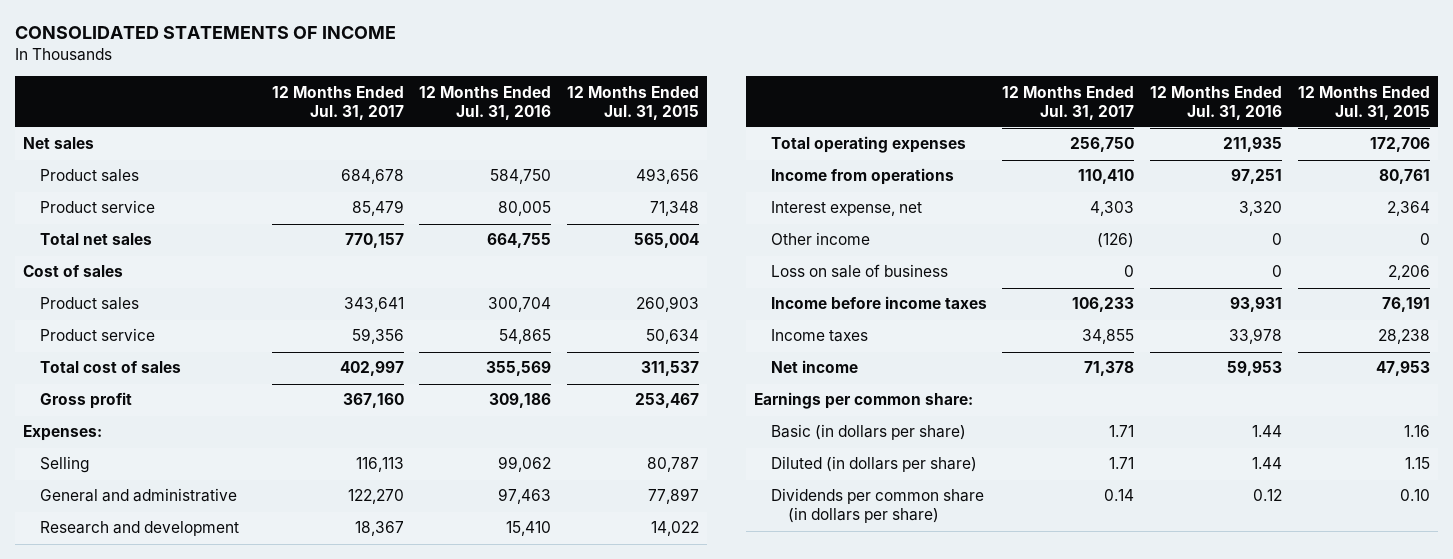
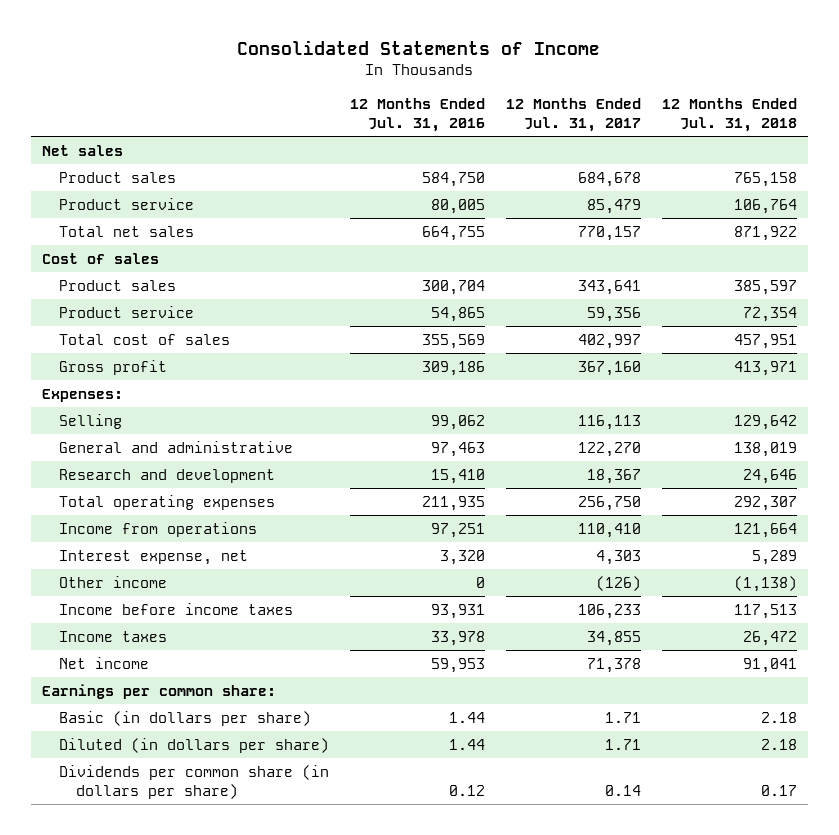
[15,26,397,40] CONSOLIDATED STATEMENTS OF INCOME -> [237,39,601,55] Consolidated Statements of Income
[567,85,700,120] 12 Months Ended Jul. 31, 2015 -> none
none -> [662,97,798,133] 12 Months Ended Jul. 31, 2018
[770,264,948,279] Loss on sale of business -> none

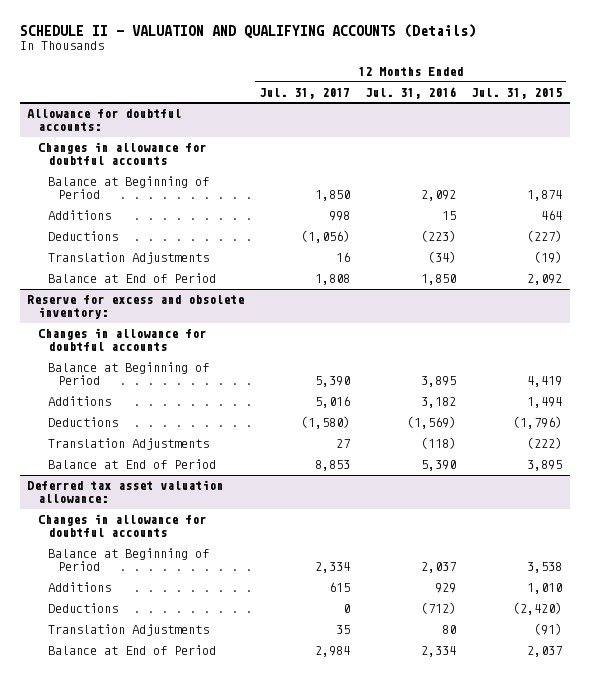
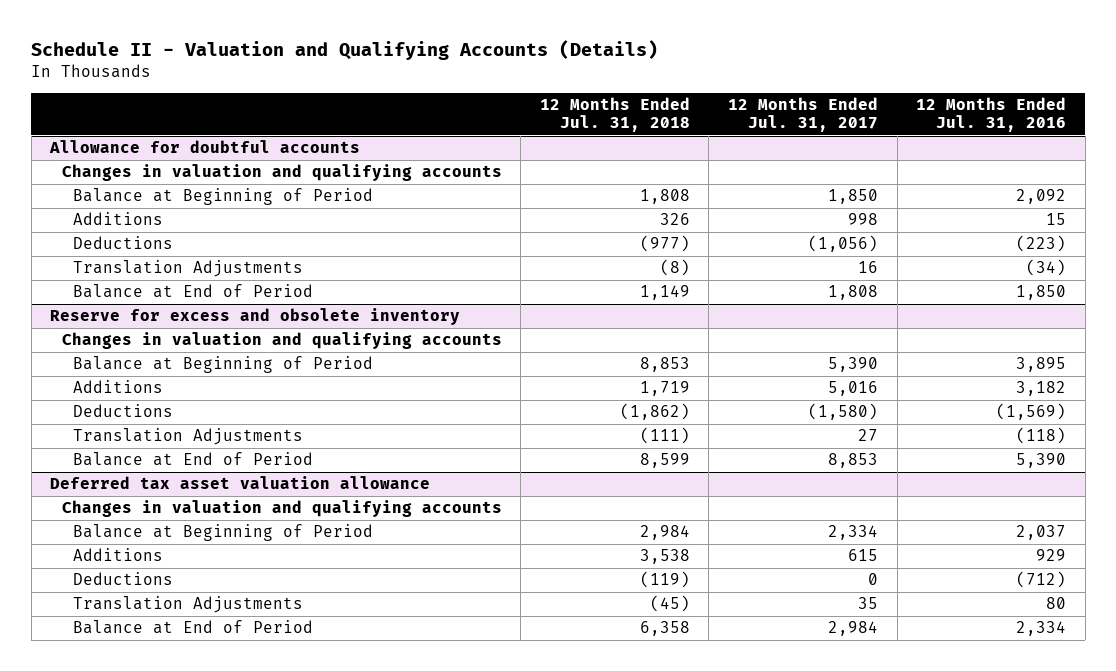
[19,24,476,39] SCHEDULE II - VALUATION AND QUALIFYING ACCOUNTS (Details) -> [31,39,659,60] Schedule II - Valuation and Qualifying Accounts (Details)
[471,87,563,99] Jul. 31, 2015 -> none
none -> [539,97,690,133] 12 Months Ended Jul. 31, 2018
[27,109,182,132] Allowance for doubtful accounts: -> [49,140,361,154] Allowance for doubtful accounts
[37,142,206,166] Changes in allowance for doubtful accounts -> [61,164,502,182] Changes in valuation and qualifying accounts
[27,295,245,320] Reserve for excess and obsolete inventory: -> [50,308,461,326] Reserve for excess and obsolete inventory
[37,328,206,352] Changes in allowance for doubtful accounts -> [61,332,502,350] Changes in valuation and qualifying accounts
[27,480,224,504] Deferred tax asset valuation allowance: -> [50,476,431,490] Deferred tax asset valuation allowance
[37,514,206,538] Changes in allowance for doubtful accounts -> [61,500,502,518] Changes in valuation and qualifying accounts

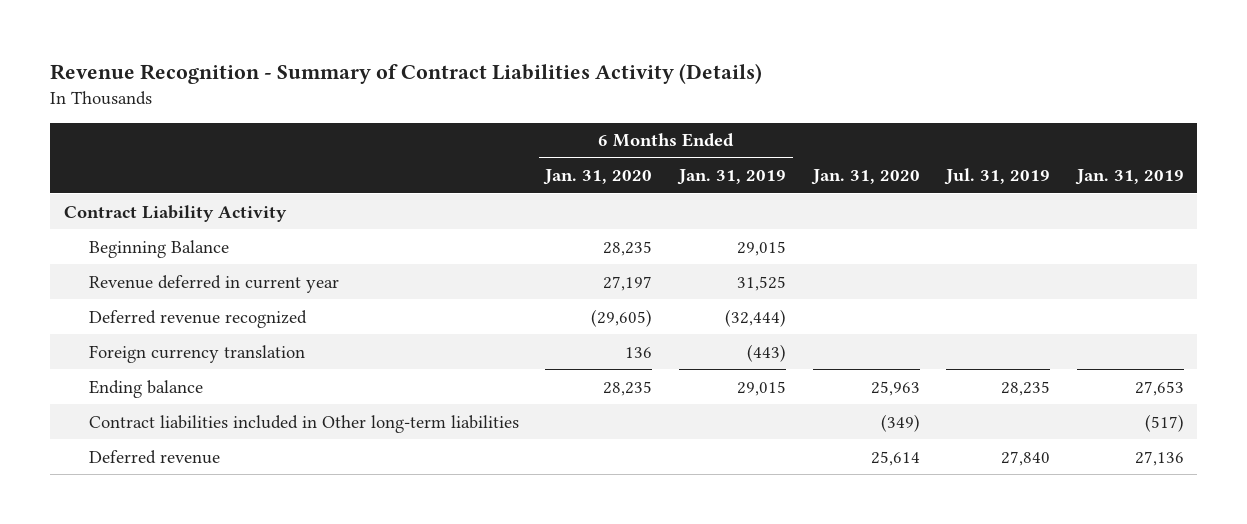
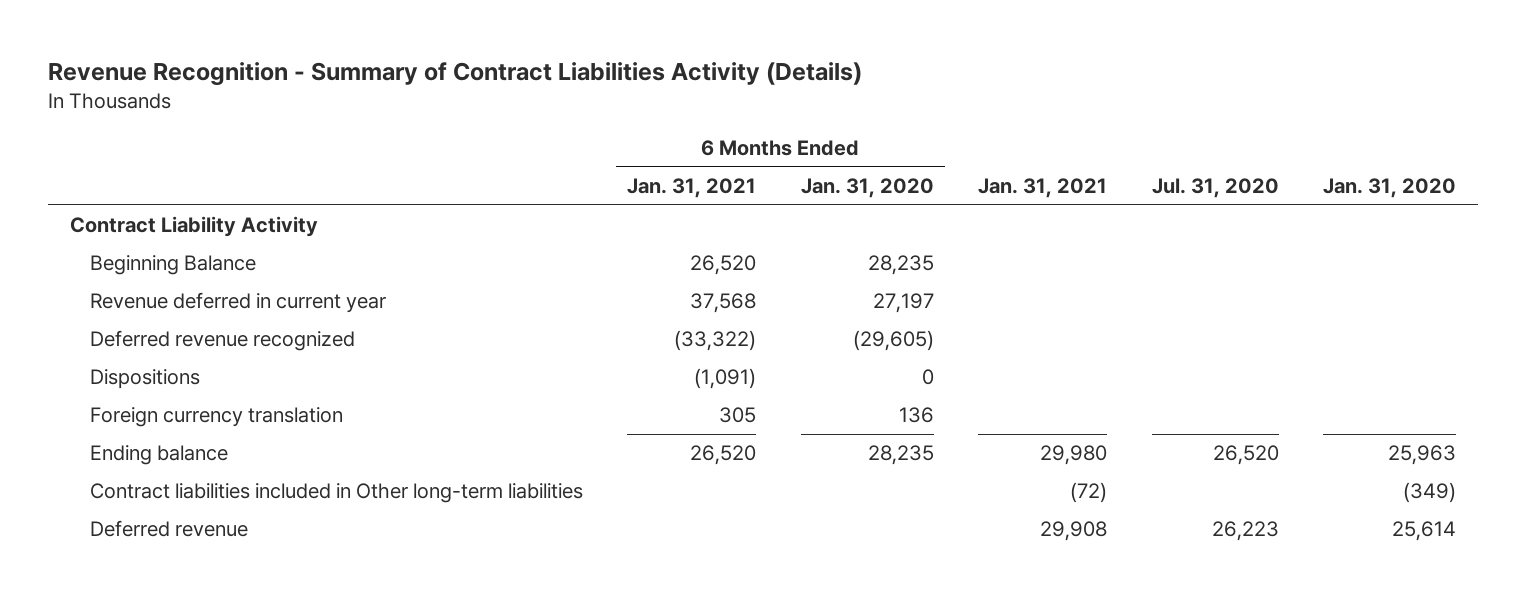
[676,169,786,186] Jan. 31, 2019 -> none
[944,168,1051,186] Jul. 31, 2019 -> none
[1074,169,1184,186] Jan. 31, 2019 -> none
none -> [627,177,757,198] Jan. 31, 2021
none -> [978,177,1108,198] Jan. 31, 2021
none -> [1151,177,1279,198] Jul. 31, 2020
none -> [89,369,200,390] Dispositions

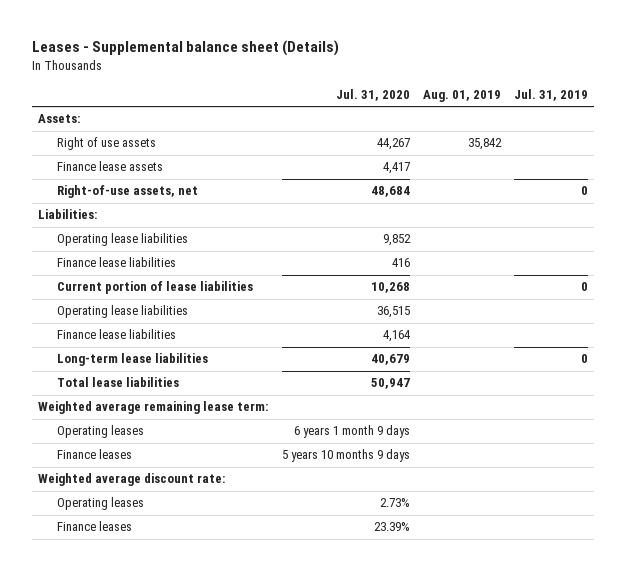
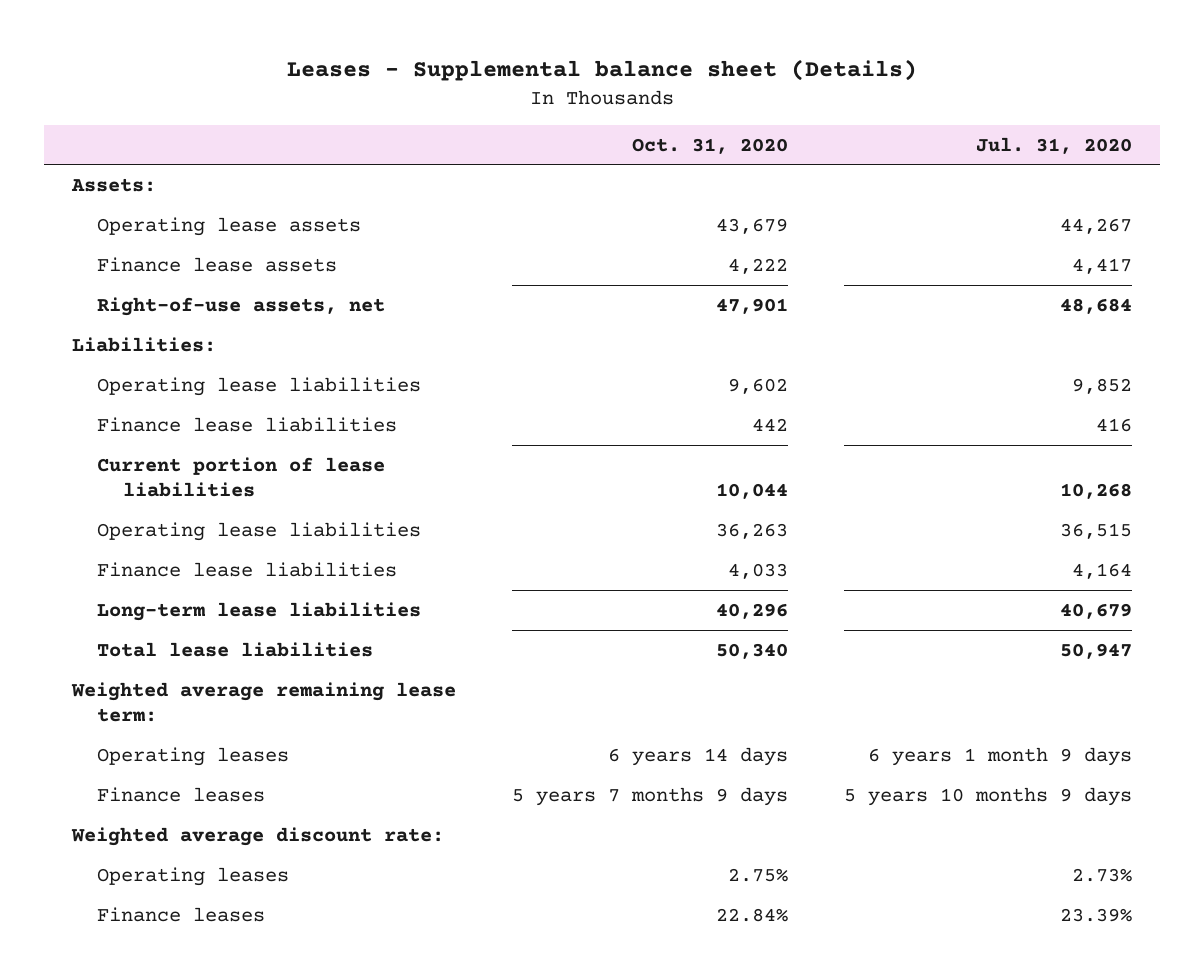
[422,90,501,103] Aug. 01, 2019 -> none
[513,89,588,102] Jul. 31, 2019 -> none
none -> [632,137,789,154] Oct. 31, 2020
[56,137,156,151] Right of use assets -> [97,216,362,236] Operating lease assets

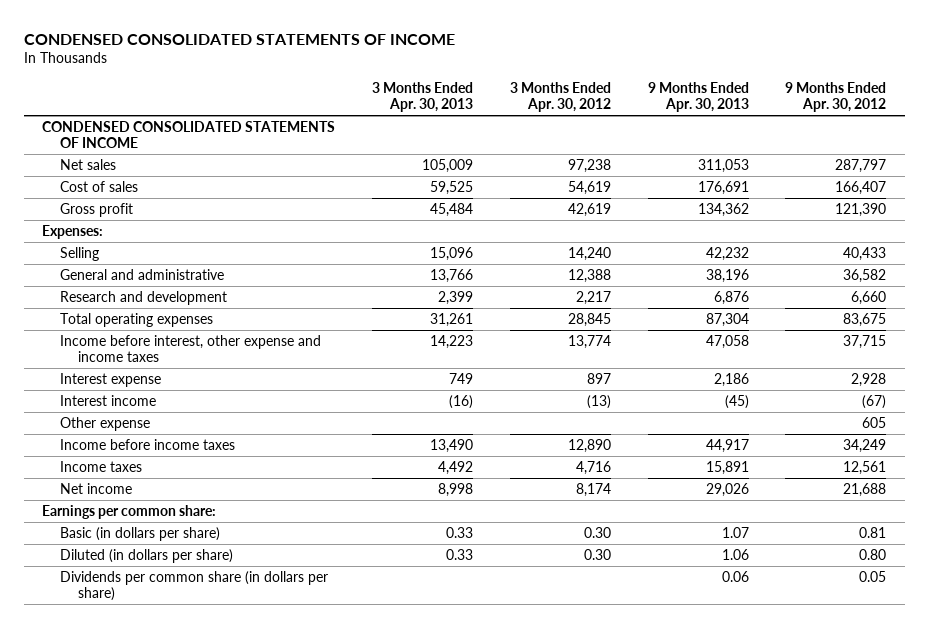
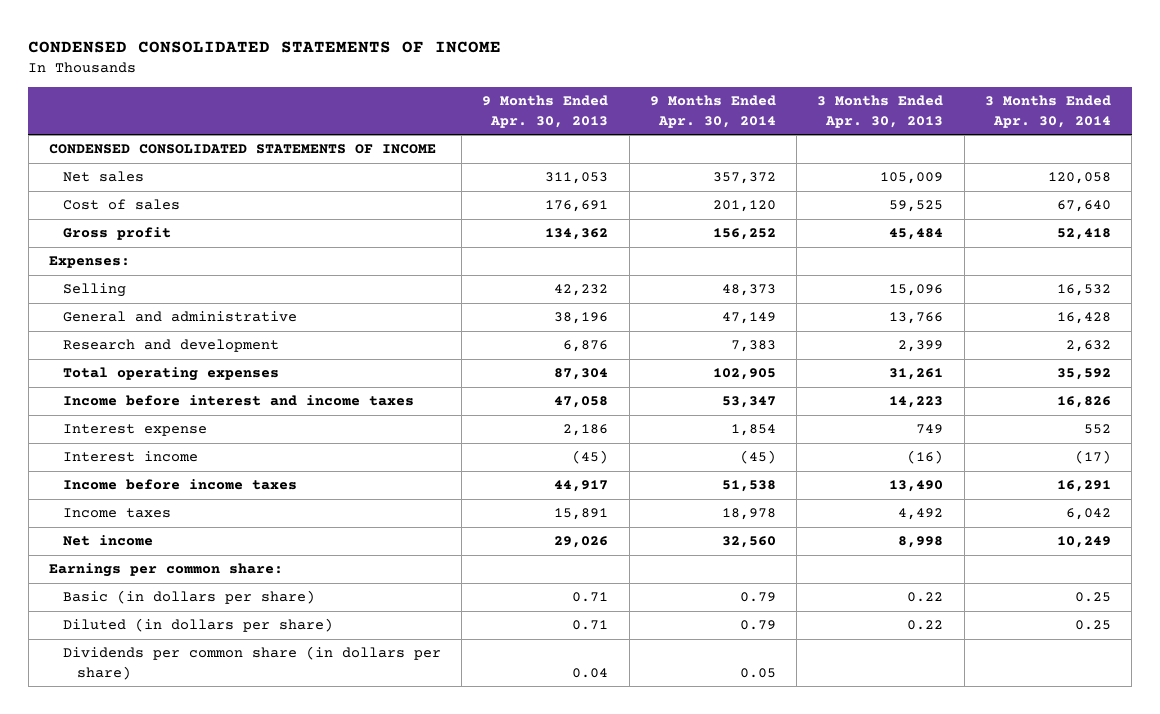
[509,82,611,113] 3 Months Ended Apr. 30, 2012 -> none
[785,82,887,113] 9 Months Ended Apr. 30, 2012 -> none
none -> [649,95,776,128] 9 Months Ended Apr. 30, 2014
none -> [984,95,1111,128] 3 Months Ended Apr. 30, 2014
[59,335,321,362] Income before interest, other expense and income taxes -> [62,395,414,407] Income before interest and income taxes
[59,417,150,432] Other expense -> none
[445,527,473,539] 0.33 -> [907,592,944,603] 0.22
[721,527,749,539] 1.07 -> [572,592,609,603] 0.71
[445,549,473,561] 0.33 -> [907,620,944,631] 0.22
[721,549,749,561] 1.06 -> [572,620,609,631] 0.71
[721,571,749,583] 0.06 -> [572,667,609,678] 0.04

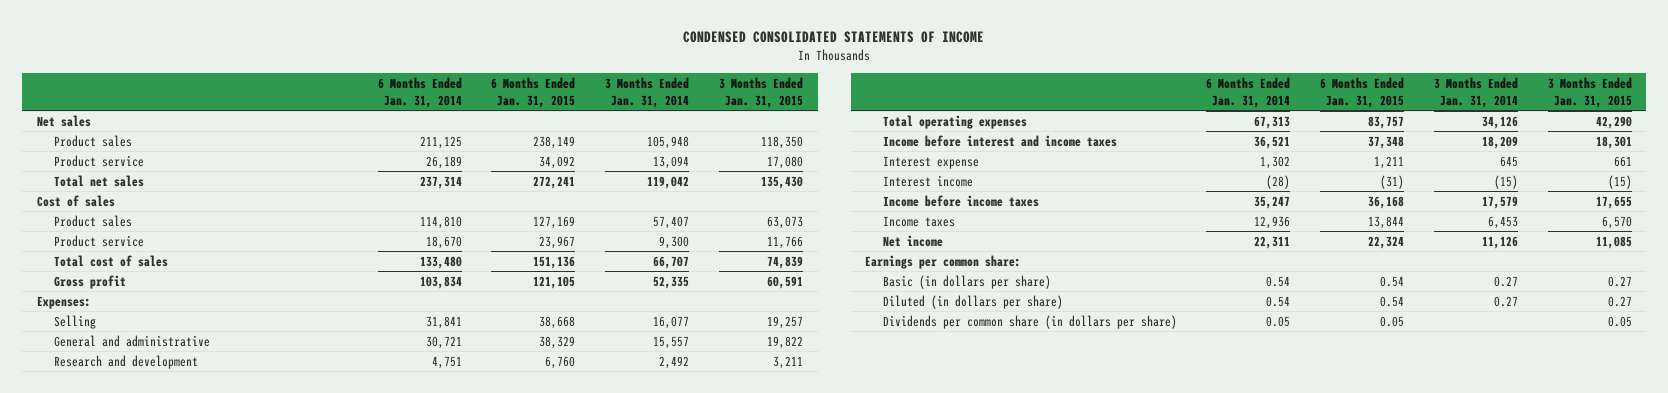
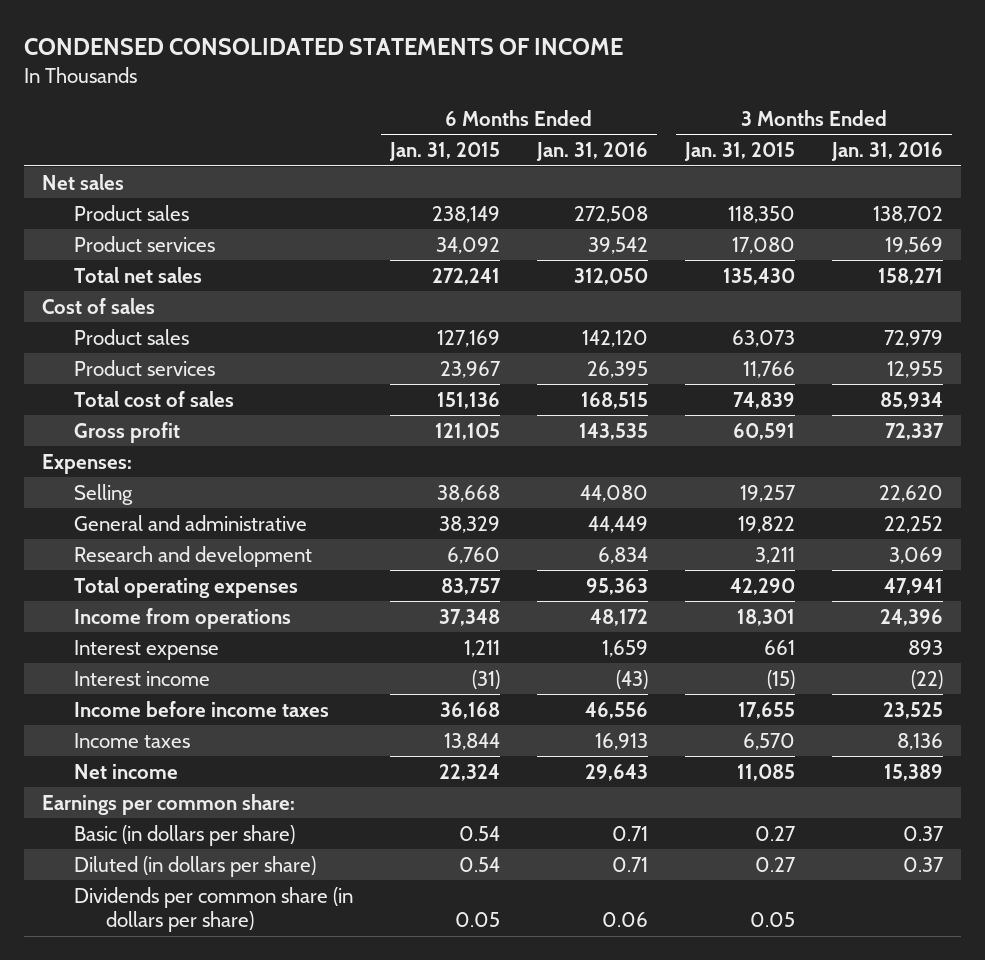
[377,77,462,108] 6 Months Ended Jan. 31, 2014 -> none
[605,77,690,108] 3 Months Ended Jan. 31, 2014 -> none
none -> [535,142,648,162] Jan. 31, 2016
none -> [830,142,943,162] Jan. 31, 2016
[53,154,144,167] Product service -> [73,235,215,252] Product services
[53,234,144,247] Product service -> [73,359,215,376] Product services
[882,134,1117,147] Income before interest and income taxes -> [73,607,291,629] Income from operations

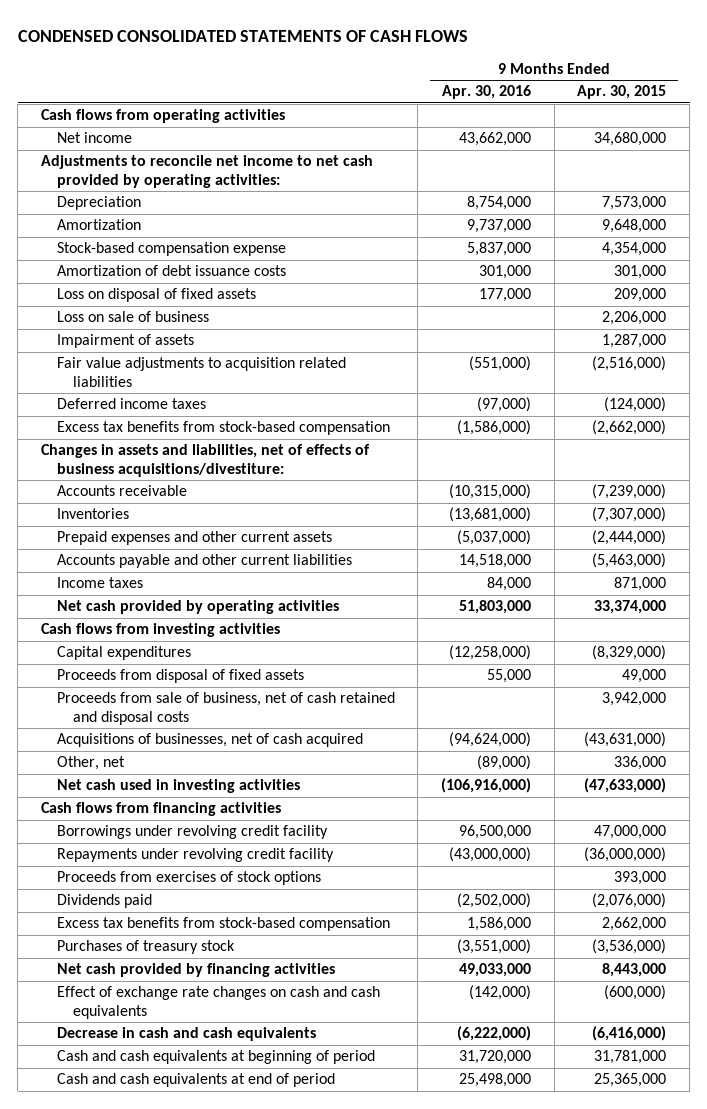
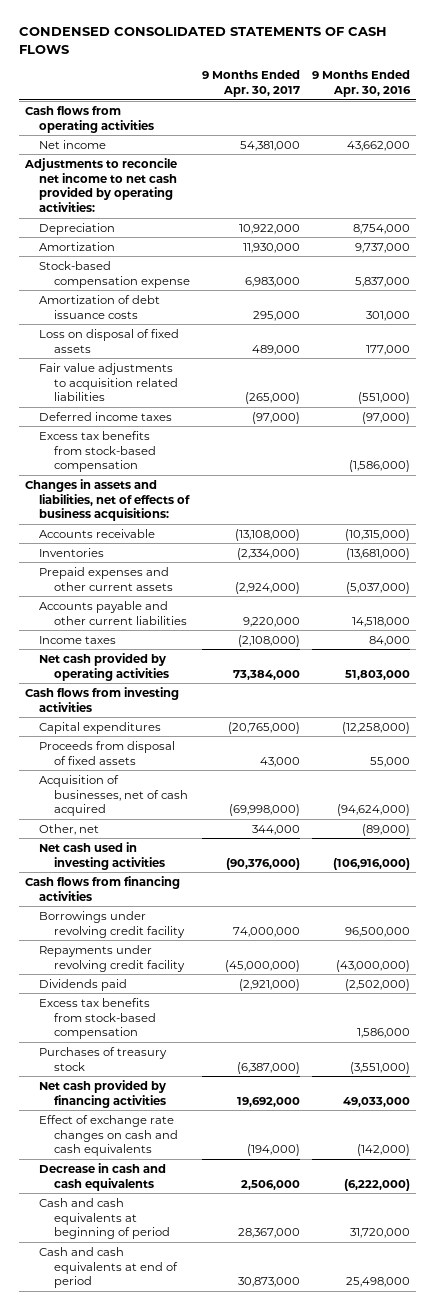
[577,85,667,100] Apr. 30, 2015 -> none
none -> [201,70,300,98] 9 Months Ended Apr. 30, 2017
[56,311,209,323] Loss on sale of business -> none
[56,334,194,349] Impairment of assets -> none
[40,444,370,478] Changes in assets and liabilities, net of effects of business acquisitions/divestiture: -> [24,478,191,522] Changes in assets and liabilities, net of effects of business acquisitions:
[56,692,395,726] Proceeds from sale of business, net of cash retained and disposal costs -> none
[56,733,363,748] Acquisitions of businesses, net of cash acquired -> [39,774,189,817] Acquisition of businesses, net of cash acquired
[56,871,321,886] Proceeds from exercises of stock options -> none

